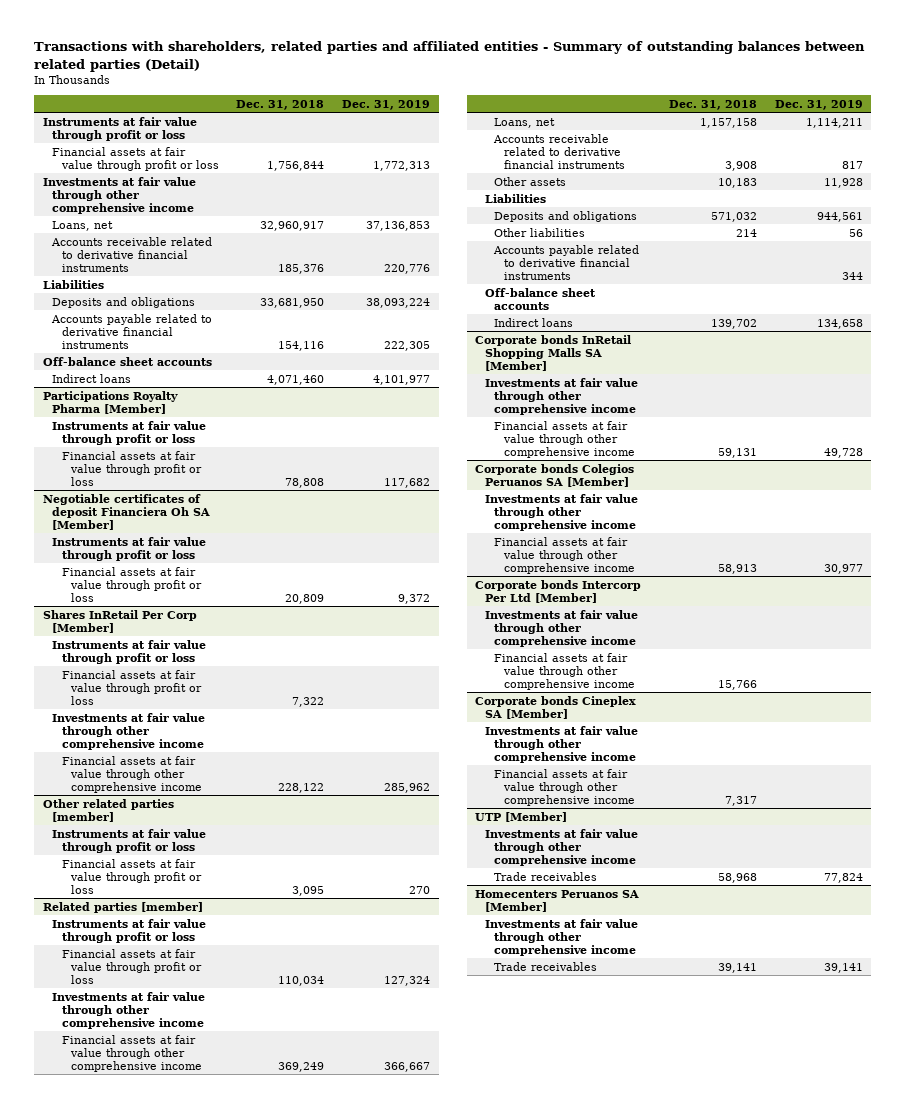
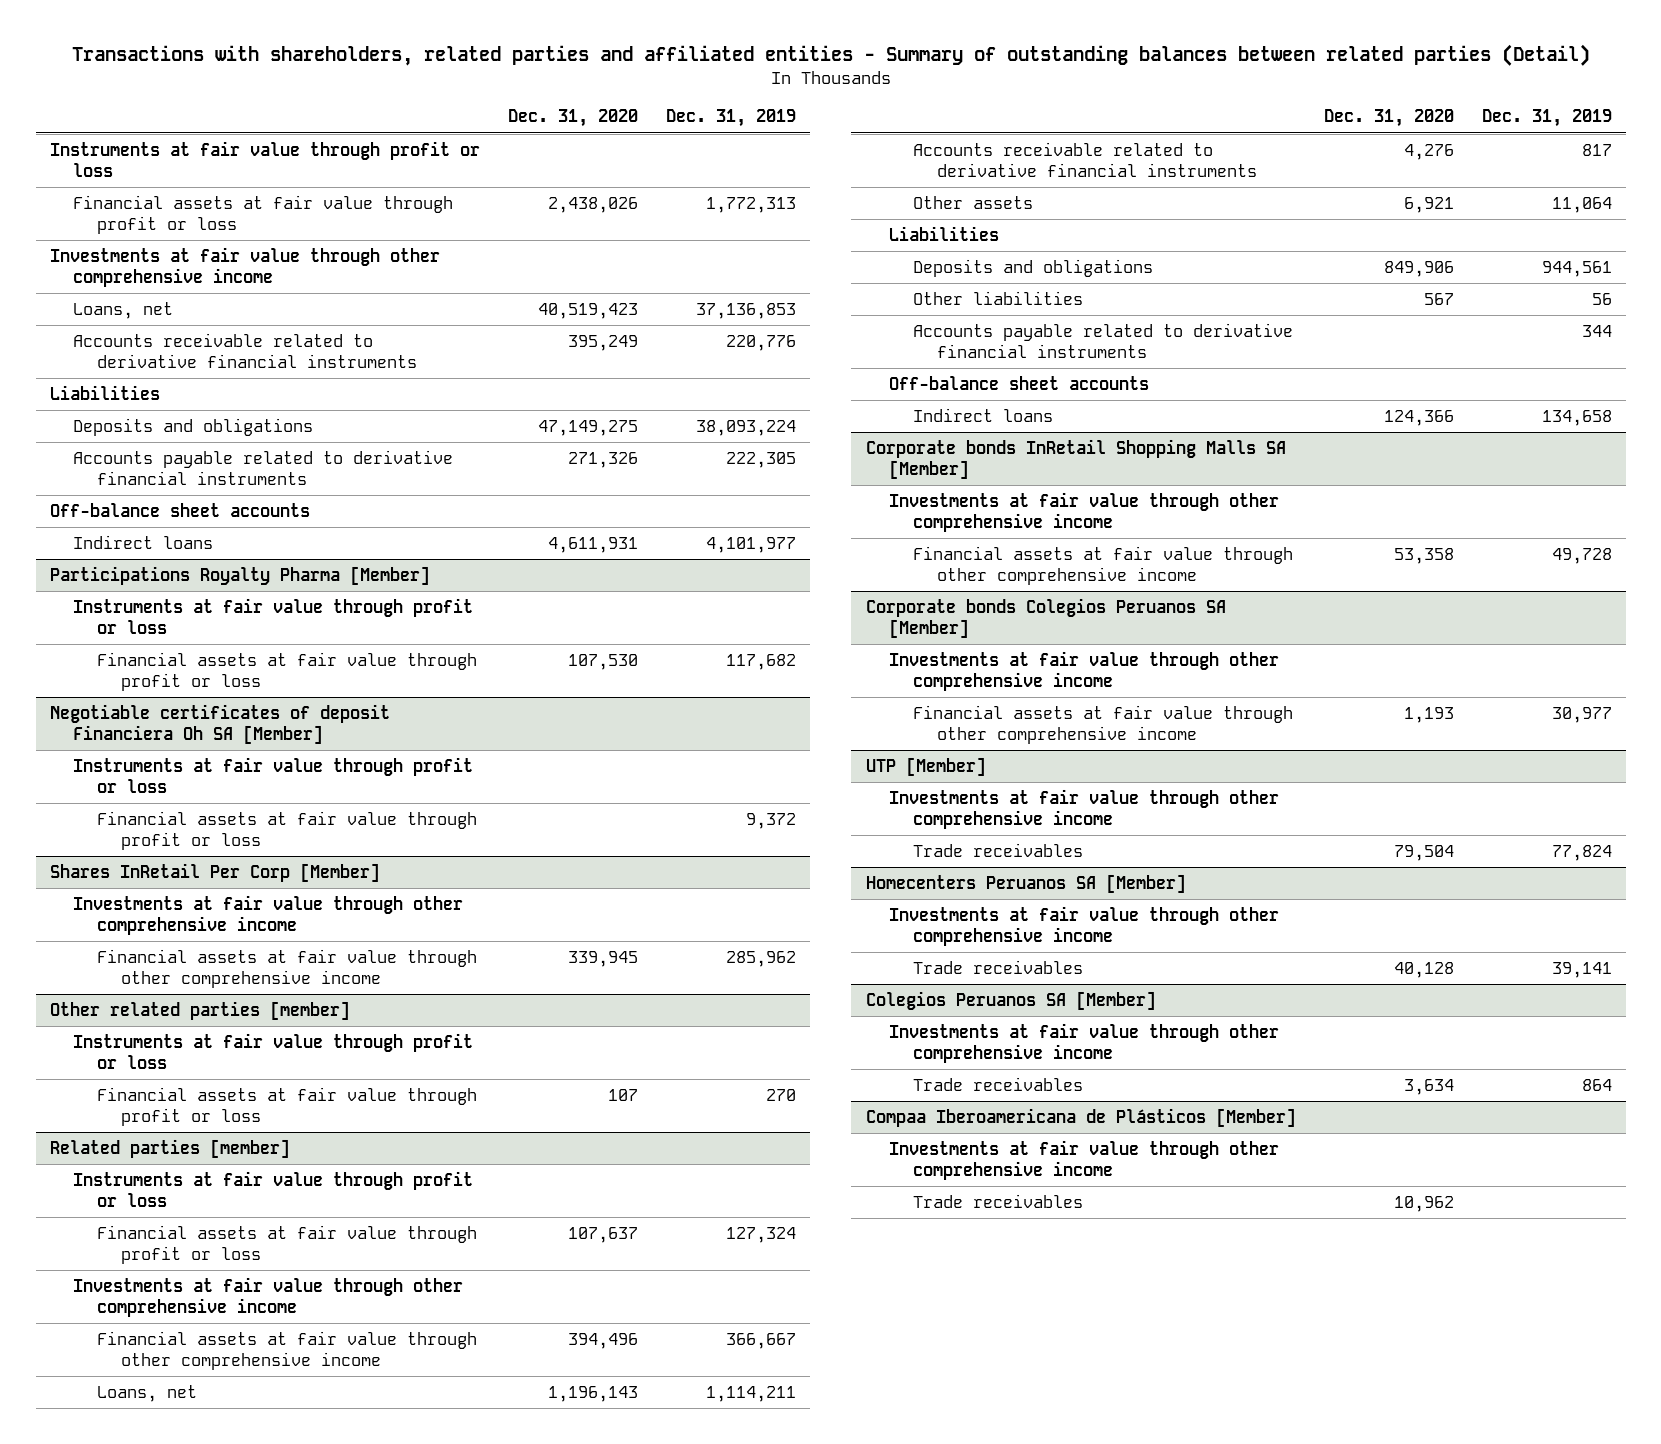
[236,99,325,110] Dec. 31, 2018 -> none
none -> [507,109,638,128] Dec. 31, 2020
[52,639,207,664] Instruments at fair value through profit or loss -> none
[61,669,203,705] Financial assets at fair value through profit or loss -> none
[823,177,863,188] 11,928 -> [1551,196,1612,213] 11,064
[475,579,642,603] Corporate bonds Intercorp Per Ltd [Member] -> none
[484,609,638,647] Investments at fair value through other comprehensive income -> none
[494,652,635,690] Financial assets at fair value through other comprehensive income -> none
[475,695,637,719] Corporate bonds Cineplex SA [Member] -> none
[484,725,638,763] Investments at fair value through other comprehensive income -> none
[494,768,635,806] Financial assets at fair value through other comprehensive income -> none
none -> [865,990,1156,1010] Colegios Peruanos SA [Member]
none -> [889,1022,1280,1064] Investments at fair value through other comprehensive income
none -> [913,1076,1084,1091] Trade receivables
none -> [865,1107,1296,1127] Compaa Iberoamericana de Plásticos [Member]
none -> [889,1139,1280,1181] Investments at fair value through other comprehensive income
none -> [913,1193,1084,1208] Trade receivables

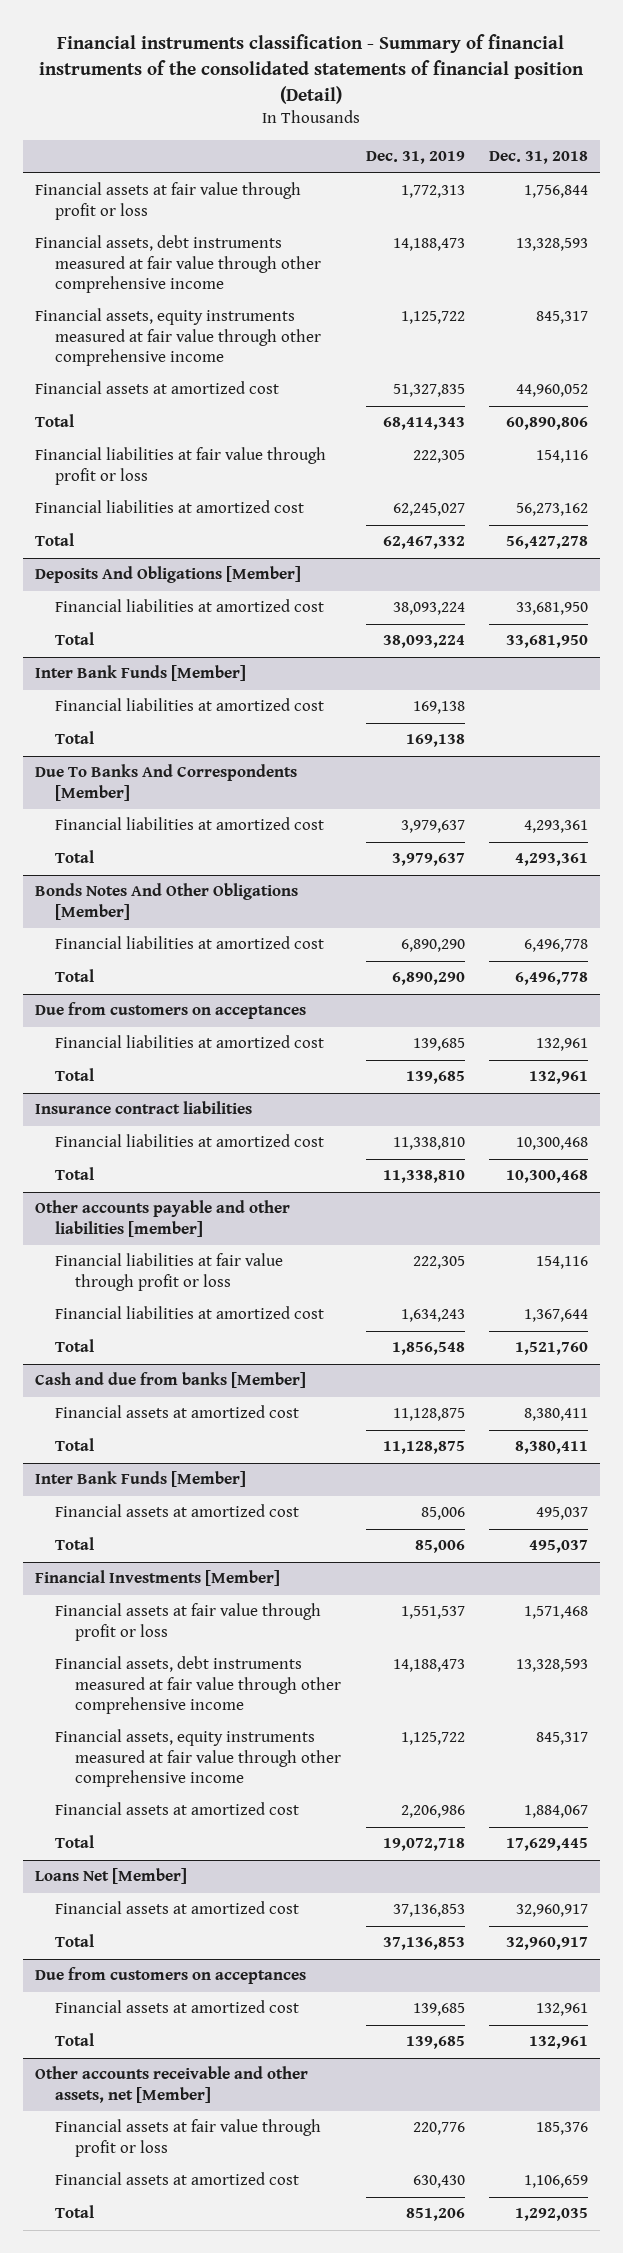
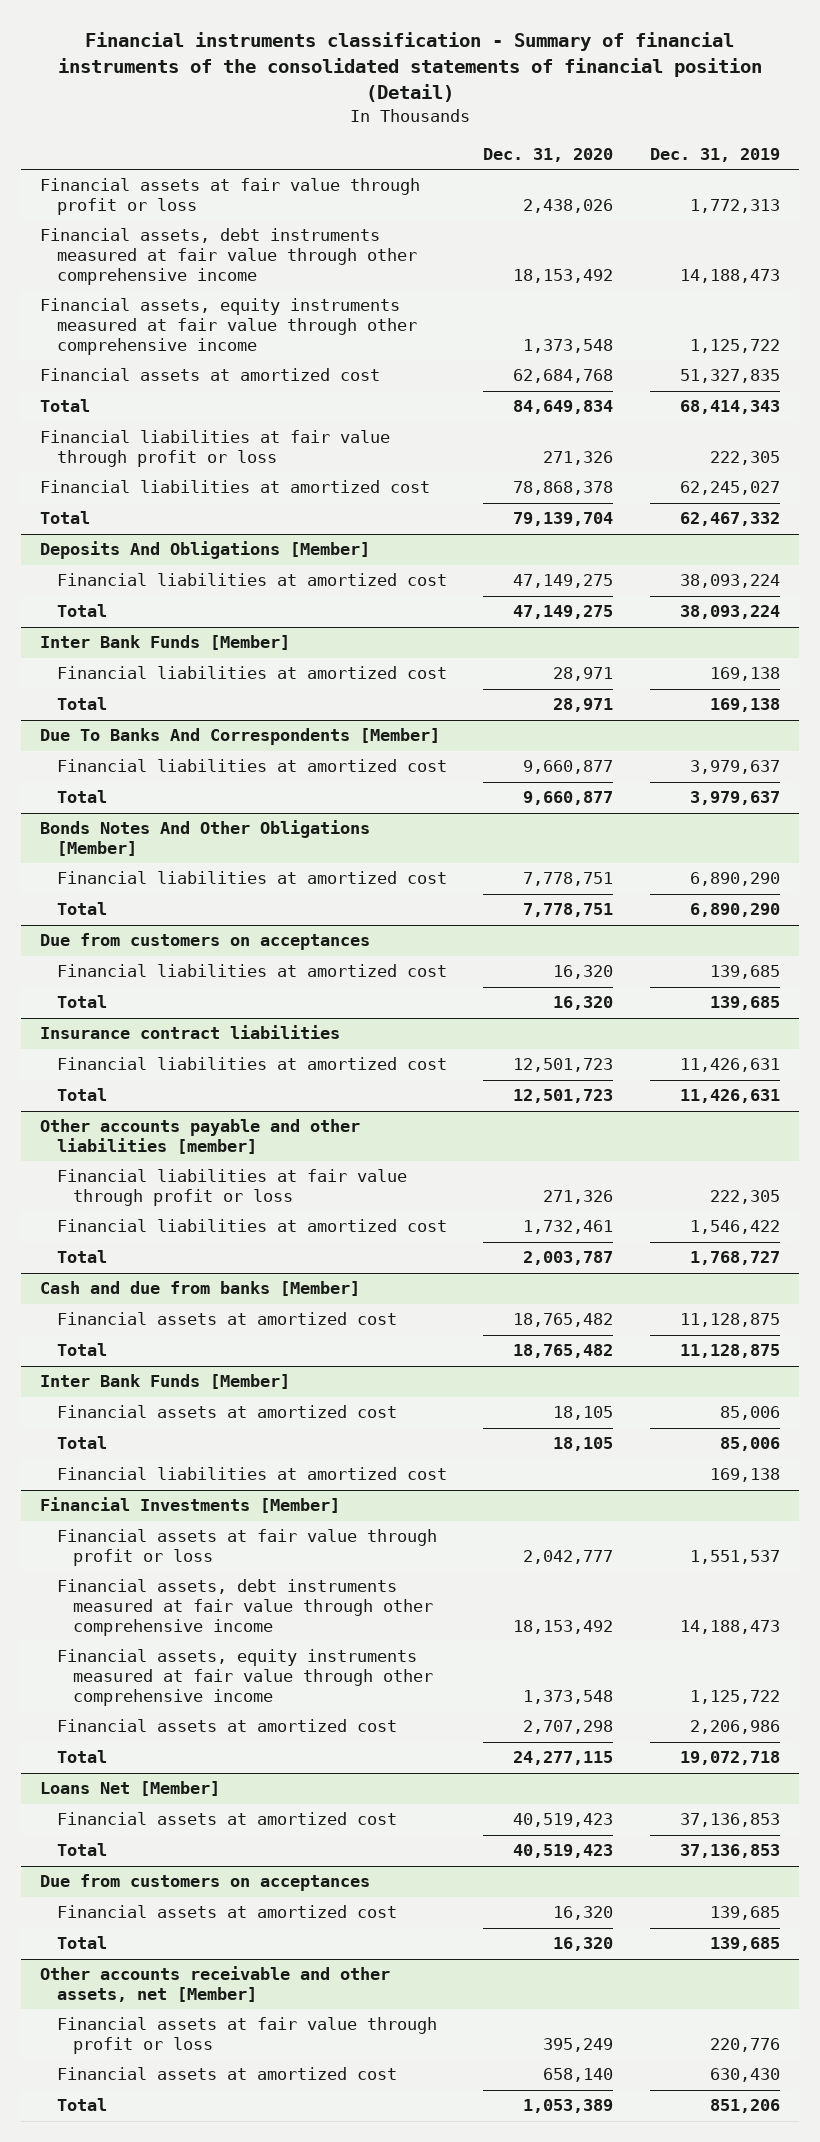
[488,151,588,165] Dec. 31, 2018 -> none
none -> [483,148,614,163] Dec. 31, 2020
[392,1137,465,1151] 11,338,810 -> [680,1058,781,1073] 11,426,631
[382,1170,465,1184] 11,338,810 -> [680,1089,781,1104] 11,426,631
[400,1309,465,1323] 1,634,243 -> [690,1220,781,1235] 1,546,422
[391,1342,465,1356] 1,856,548 -> [690,1251,781,1266] 1,768,727
none -> [56,1467,447,1481] Financial liabilities at amortized cost

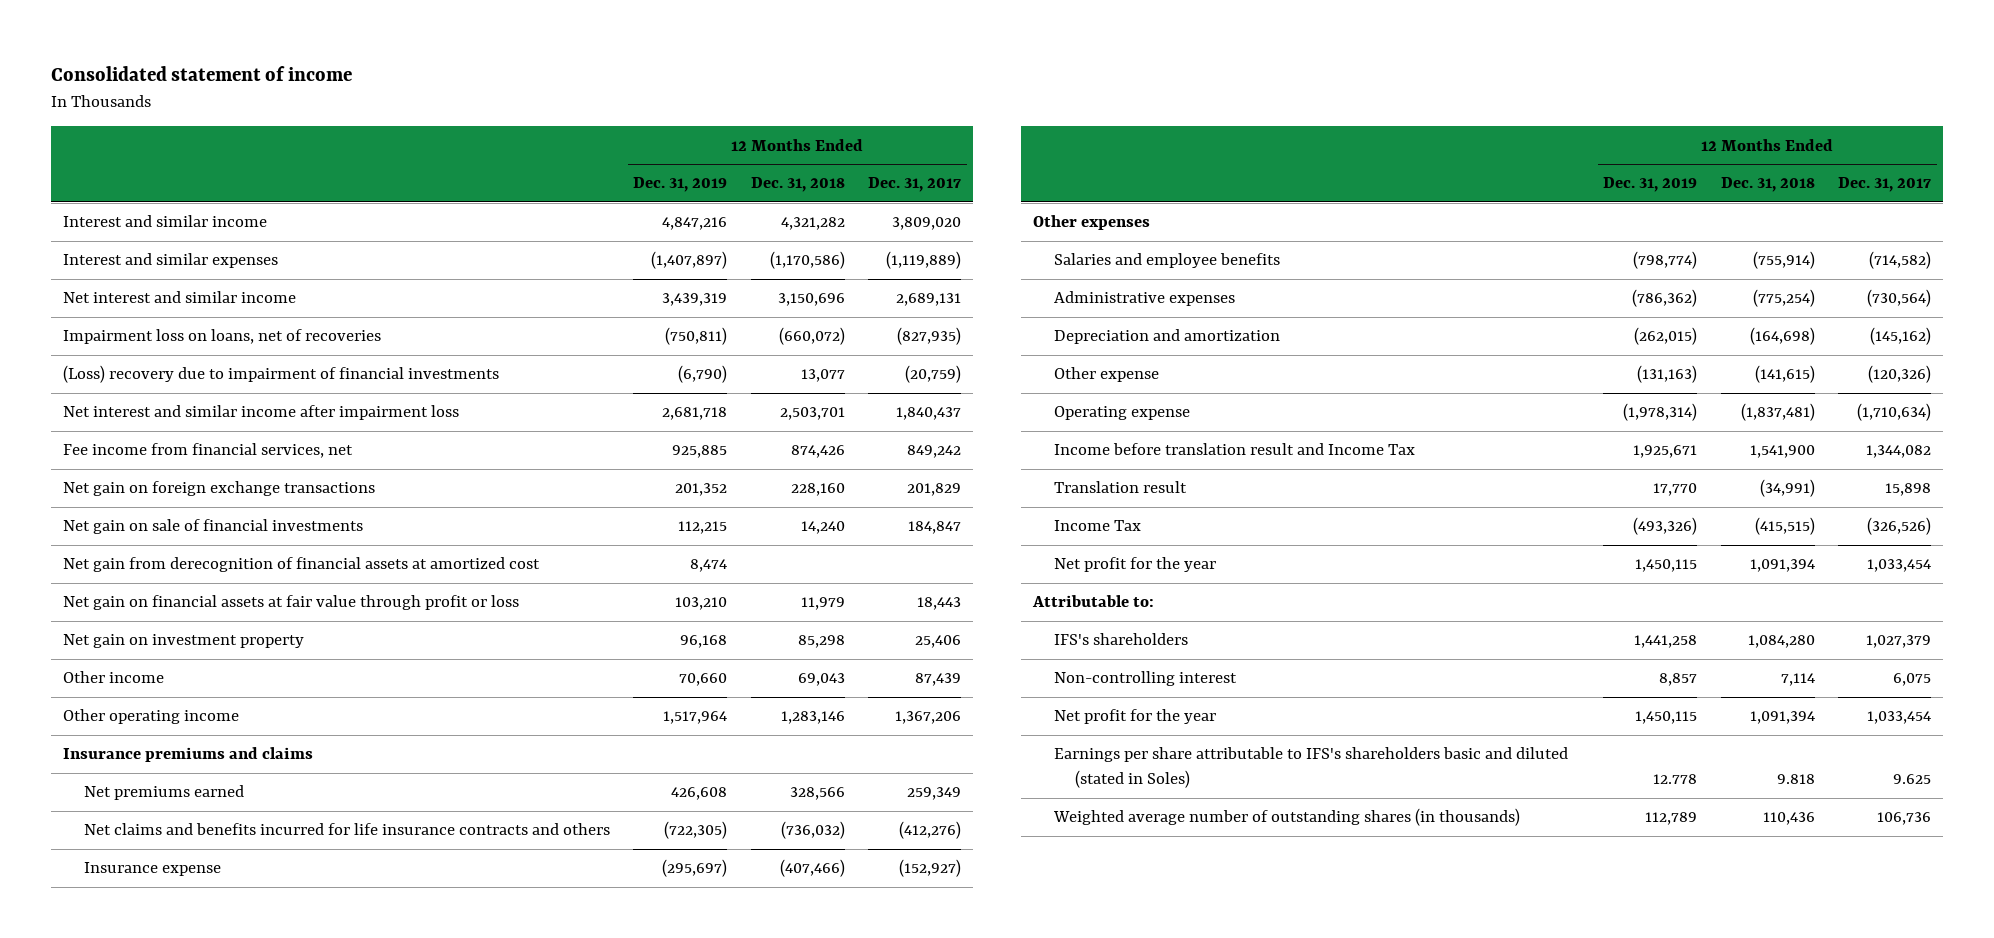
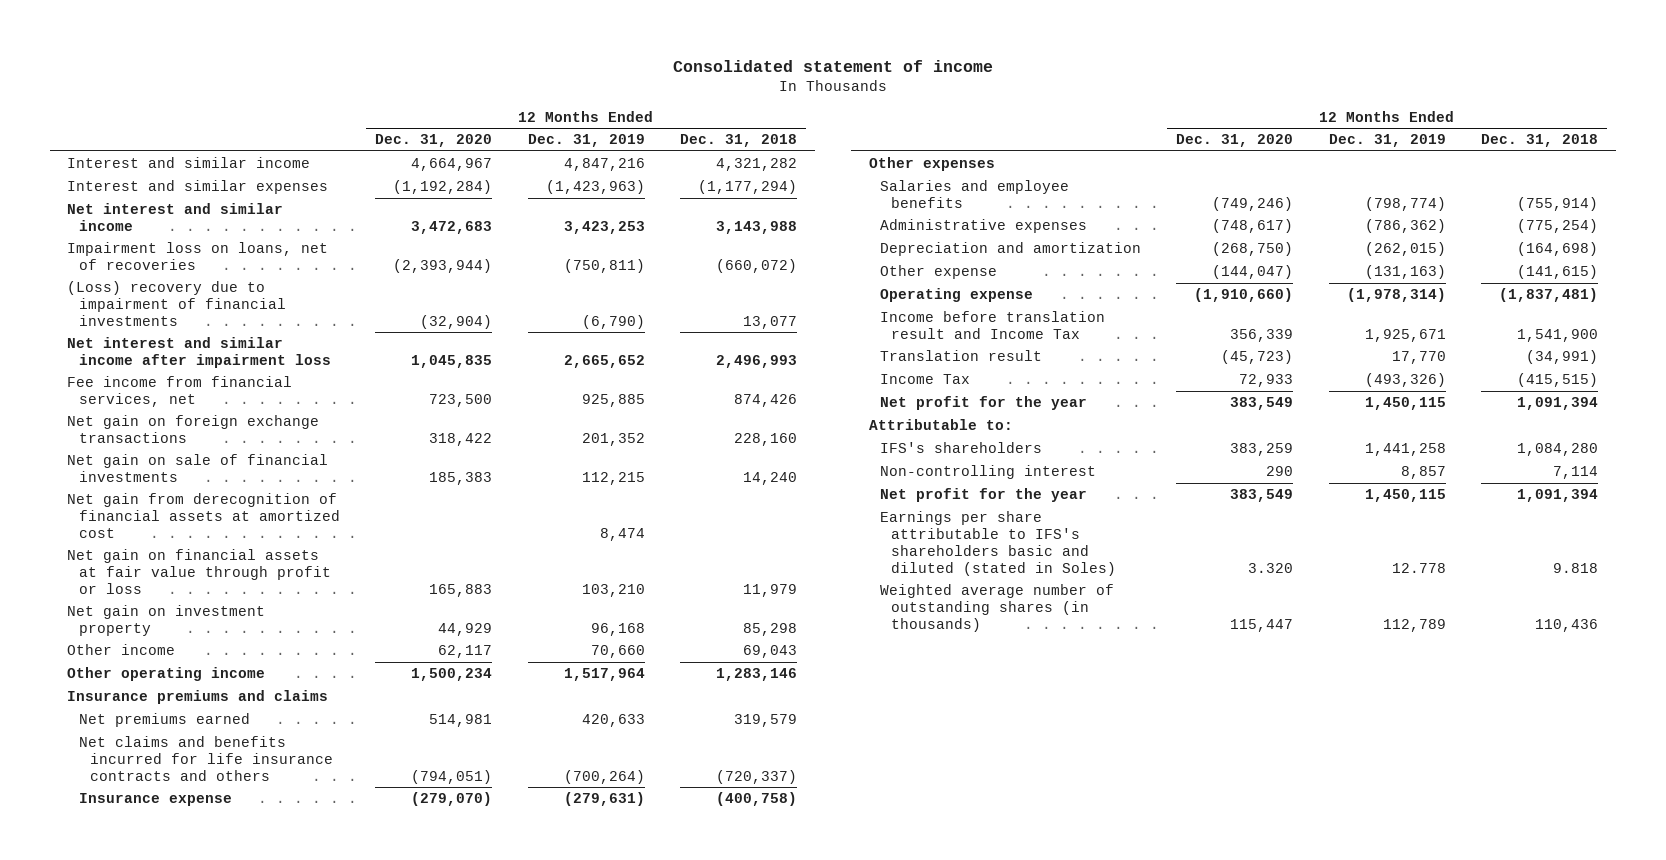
[868,177,962,193] Dec. 31, 2017 -> none
none -> [375,134,493,148] Dec. 31, 2020
[651,251,728,270] (1,407,897) -> [545,180,645,195] (1,423,963)
[769,251,845,270] (1,170,586) -> [698,180,798,195] (1,177,294)
[662,293,728,307] 3,439,319 -> [563,220,645,234] 3,423,253
[777,293,845,307] 3,150,696 -> [716,220,798,234] 3,143,988
[662,407,728,421] 2,681,718 -> [563,354,645,368] 2,665,652
[779,407,845,421] 2,503,701 -> [716,354,798,368] 2,496,993
[671,787,728,801] 426,608 -> [581,714,645,728] 420,633
[789,787,845,801] 328,566 -> [734,714,798,728] 319,579
[664,821,728,840] (722,305) -> [563,769,645,784] (700,264)
[780,821,845,840] (736,032) -> [716,769,798,784] (720,337)
[662,859,728,878] (295,697) -> [563,792,645,807] (279,631)
[779,859,845,878] (407,466) -> [716,792,798,807] (400,758)

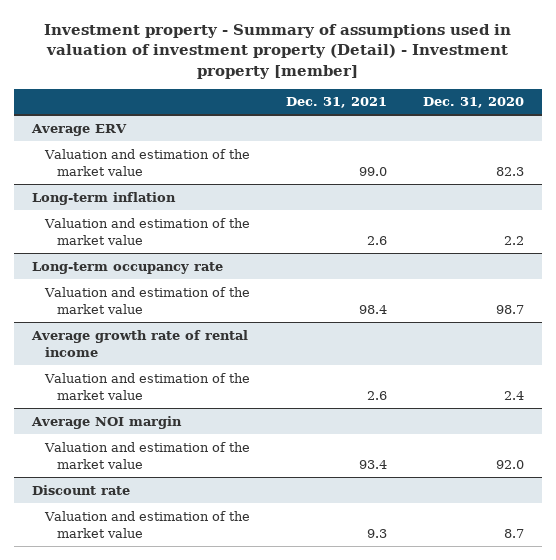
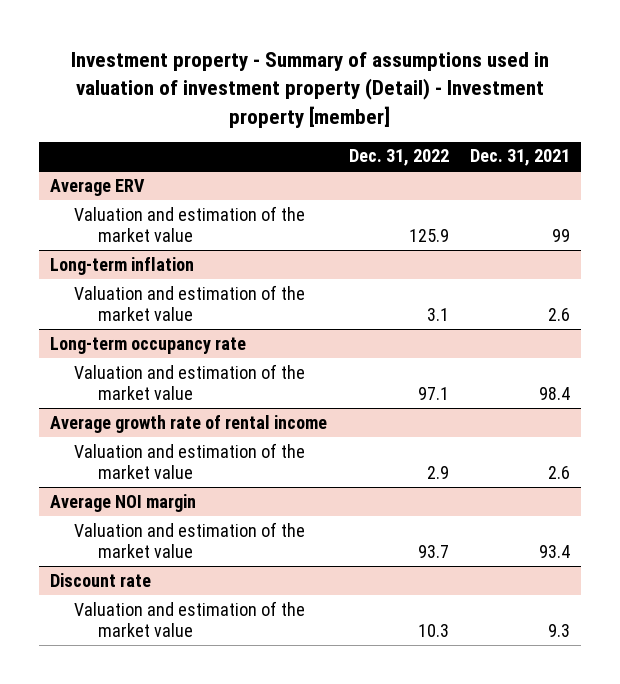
[422,97,524,109] Dec. 31, 2020 -> none
none -> [348,149,449,167] Dec. 31, 2022
[358,166,387,176] 99.0 -> [552,228,571,242] 99

